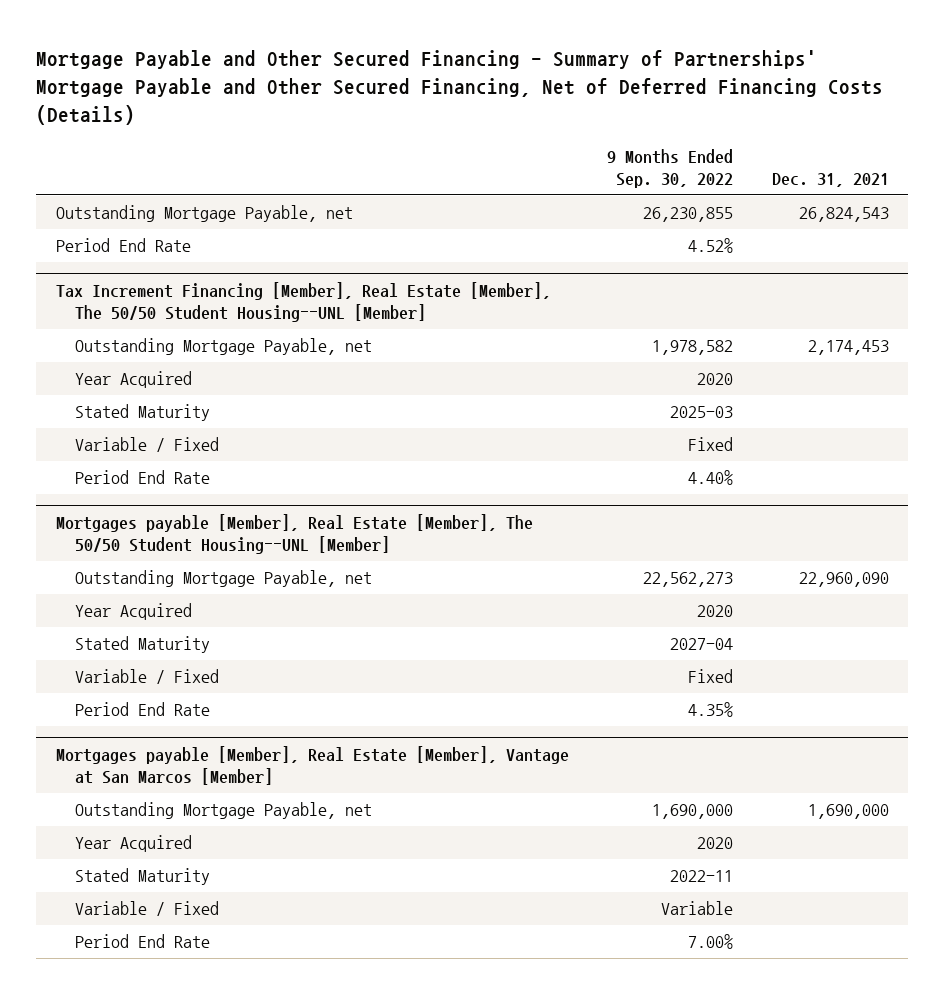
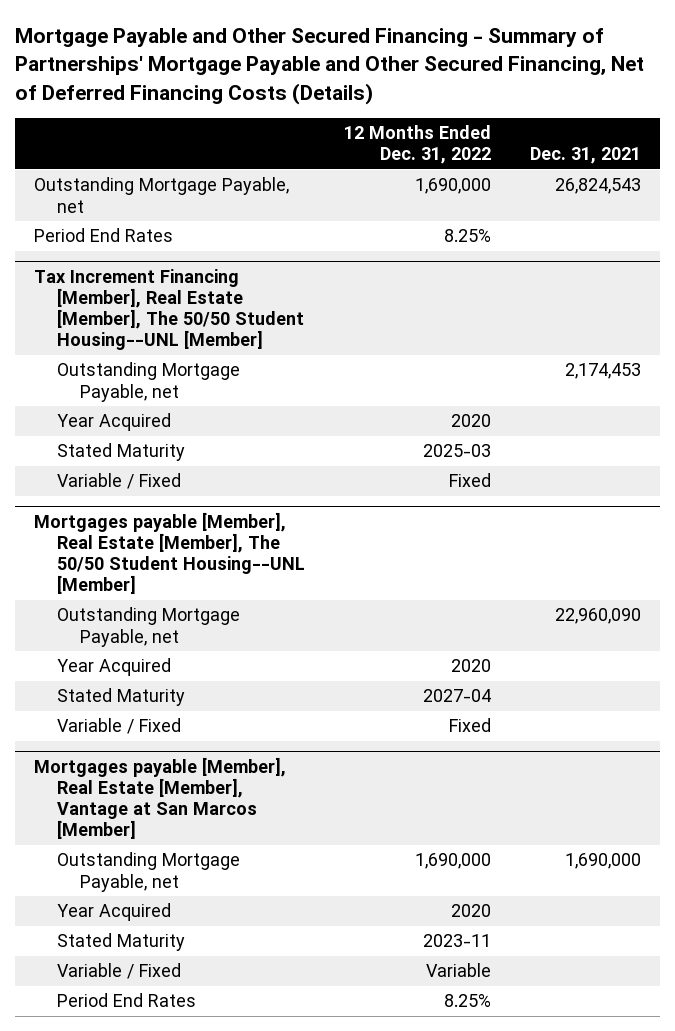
[607,148,734,189] 9 Months Ended Sep. 30, 2022 -> none
none -> [343,125,491,165] 12 Months Ended Dec. 31, 2022
[55,238,191,253] Period End Rate -> [34,228,174,243] Period End Rates
[75,470,211,485] Period End Rate -> none
[75,702,211,717] Period End Rate -> none
[75,934,211,949] Period End Rate -> [57,993,197,1008] Period End Rates

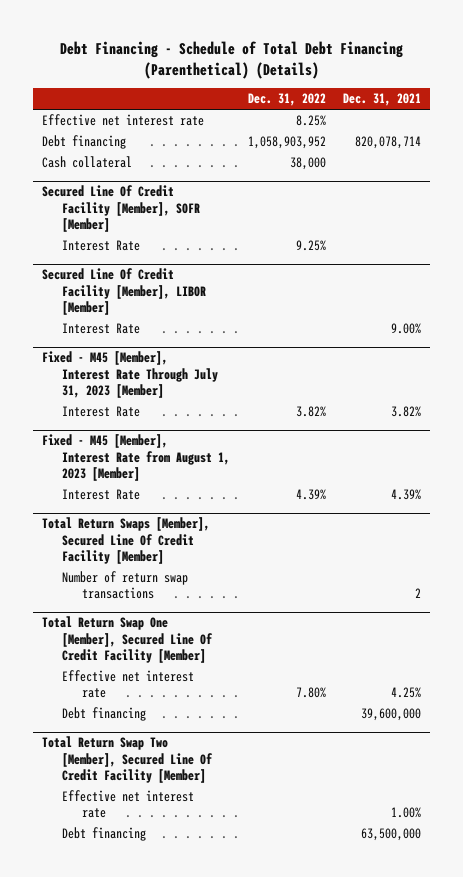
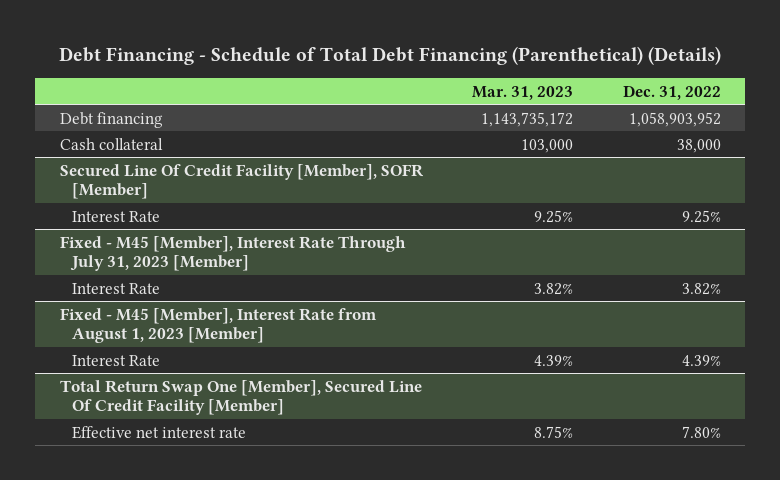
[343,93,422,107] Dec. 31, 2021 -> none
none -> [472,85,574,100] Mar. 31, 2023
[41,114,204,127] Effective net interest rate -> none
[41,268,206,315] Secured Line Of Credit Facility [Member], LIBOR [Member] -> none
[61,323,140,335] Interest Rate -> none
[41,517,210,564] Total Return Swaps [Member], Secured Line Of Credit Facility [Member] -> none
[61,571,188,600] Number of return swap transactions -> none
[61,707,146,722] Debt financing -> none
[41,736,213,783] Total Return Swap Two [Member], Secured Line Of Credit Facility [Member] -> none
[61,790,194,819] Effective net interest rate -> none
[61,827,146,842] Debt financing -> none

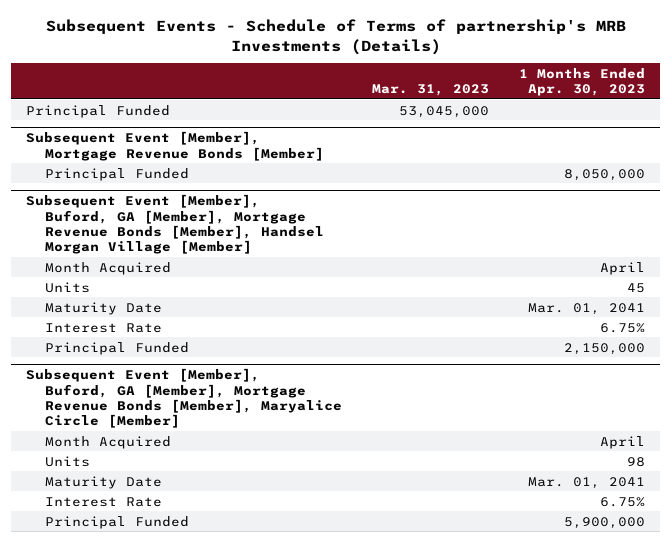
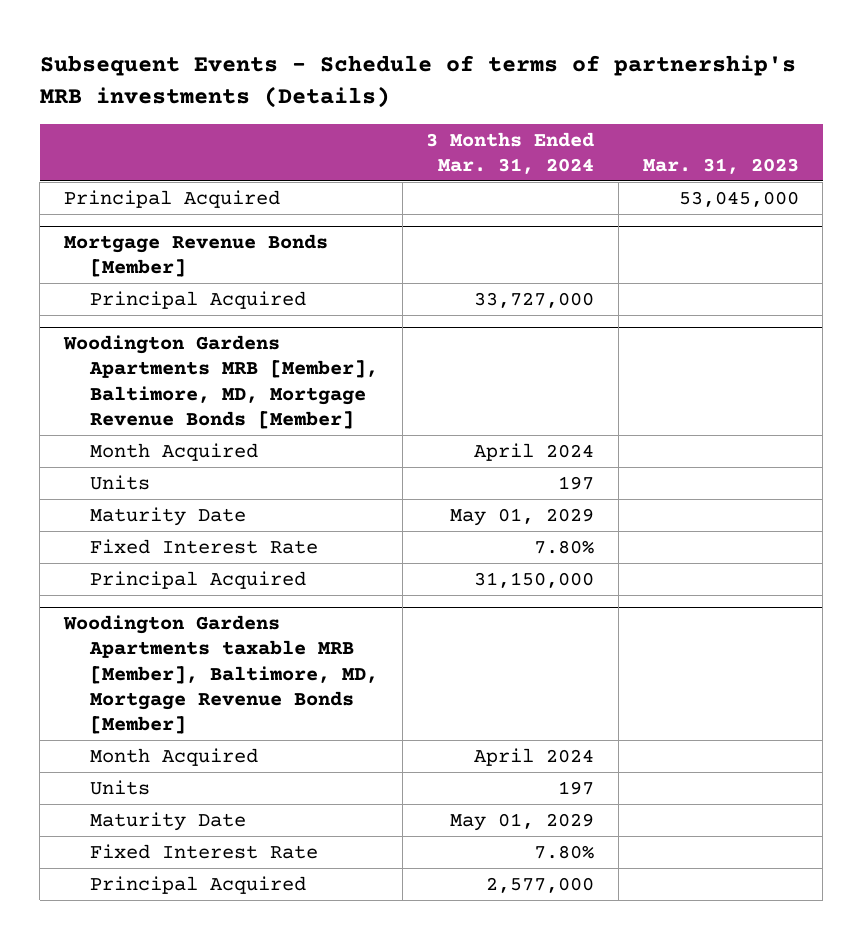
[45,18,626,55] Subsequent Events - Schedule of Terms of partnership's MRB Investments (Details) -> [39,55,796,109] Subsequent Events - Schedule of terms of partnership's MRB investments (Details)
[519,67,646,97] 1 Months Ended Apr. 30, 2023 -> none
none -> [426,131,595,174] 3 Months Ended Mar. 31, 2024
[26,194,325,255] Subsequent Event [Member], Buford, GA [Member], Mortgage Revenue Bonds [Member], Handsel Morgan Village [Member] -> none
[45,261,172,275] Month Acquired -> none
[45,281,91,293] Units -> none
[45,301,163,315] Maturity Date -> none
[45,322,163,333] Interest Rate -> none
[45,341,190,355] Principal Funded -> none
[26,368,343,429] Subsequent Event [Member], Buford, GA [Member], Mortgage Revenue Bonds [Member], Maryalice Circle [Member] -> none
[45,435,172,449] Month Acquired -> none
[45,455,91,467] Units -> none
[45,475,163,489] Maturity Date -> none
[45,496,163,507] Interest Rate -> none
[45,515,190,529] Principal Funded -> none
[26,104,171,118] Principal Funded -> [63,189,280,208] Principal Acquired
[26,131,325,161] Subsequent Event [Member], Mortgage Revenue Bonds [Member] -> [63,234,328,278] Mortgage Revenue Bonds [Member]
[45,167,190,181] Principal Funded -> [90,290,307,309] Principal Acquired
none -> [62,335,379,429] Woodington Gardens Apartments MRB [Member], Baltimore, MD, Mortgage Revenue Bonds [Member]
none -> [90,442,259,461] Month Acquired
none -> [90,474,151,490] Units
none -> [90,506,247,526] Maturity Date
none -> [90,538,319,554] Fixed Interest Rate
none -> [90,570,307,589] Principal Acquired
none -> [62,615,379,734] Woodington Gardens Apartments taxable MRB [Member], Baltimore, MD, Mortgage Revenue Bonds [Member]
none -> [90,747,259,766] Month Acquired
none -> [90,779,151,795] Units
none -> [90,811,247,831] Maturity Date
none -> [90,843,319,859] Fixed Interest Rate
none -> [90,875,307,894] Principal Acquired

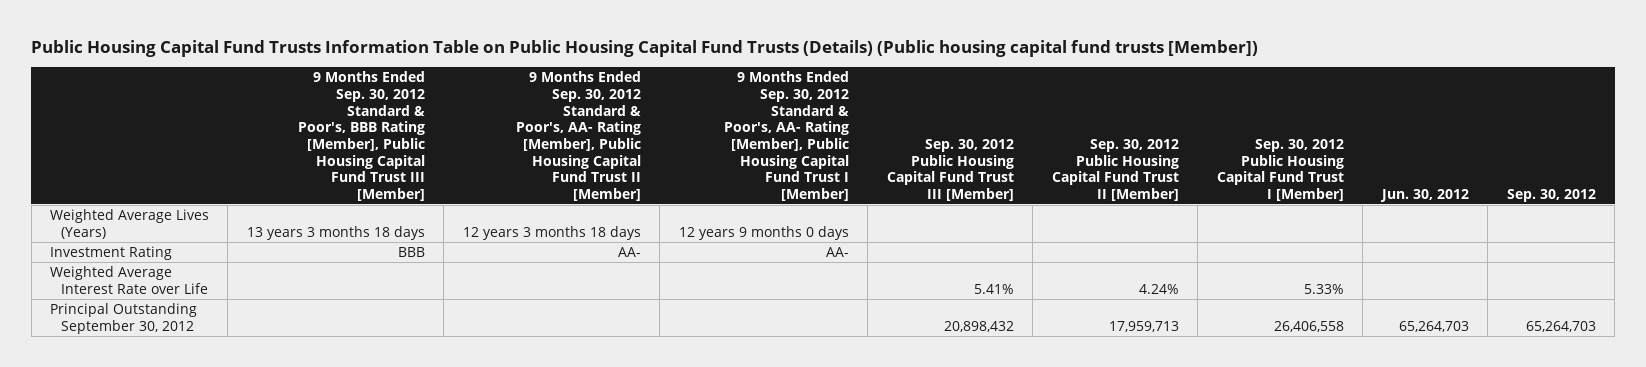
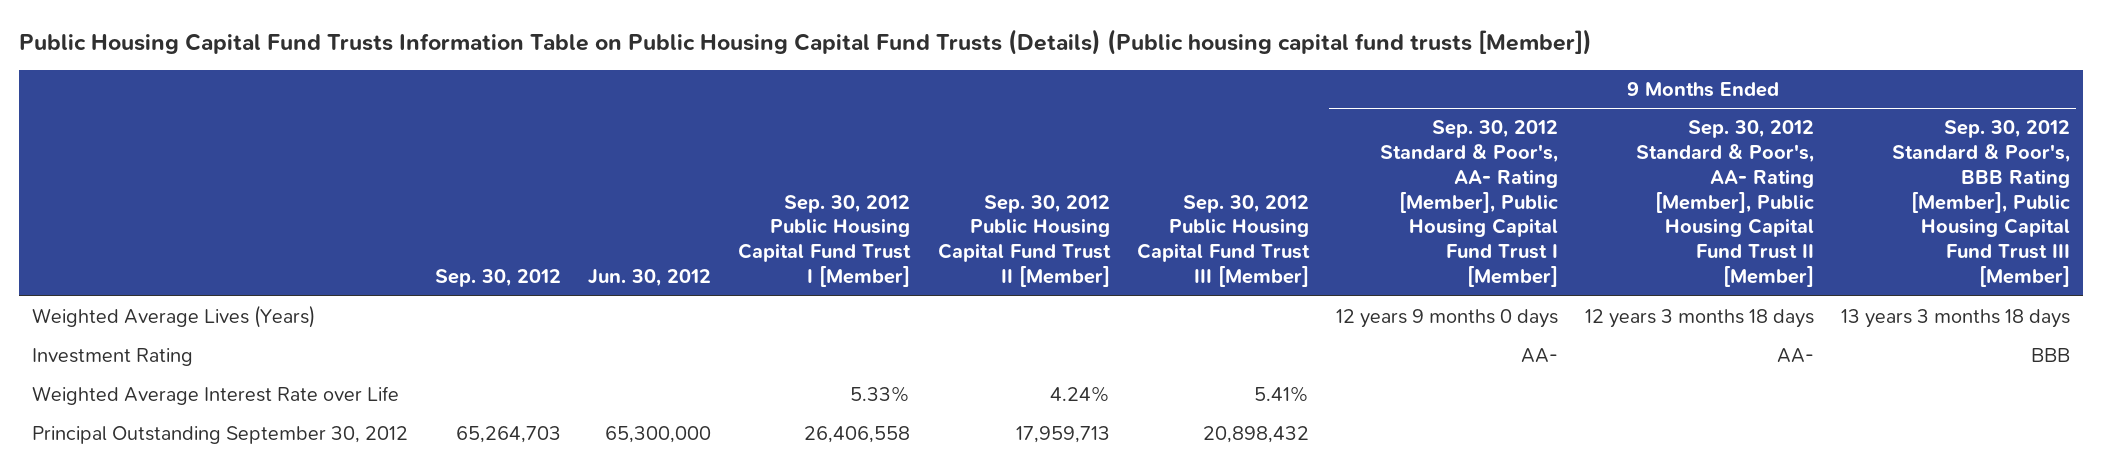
[1398,320,1469,332] 65,264,703 -> [605,426,712,444] 65,300,000

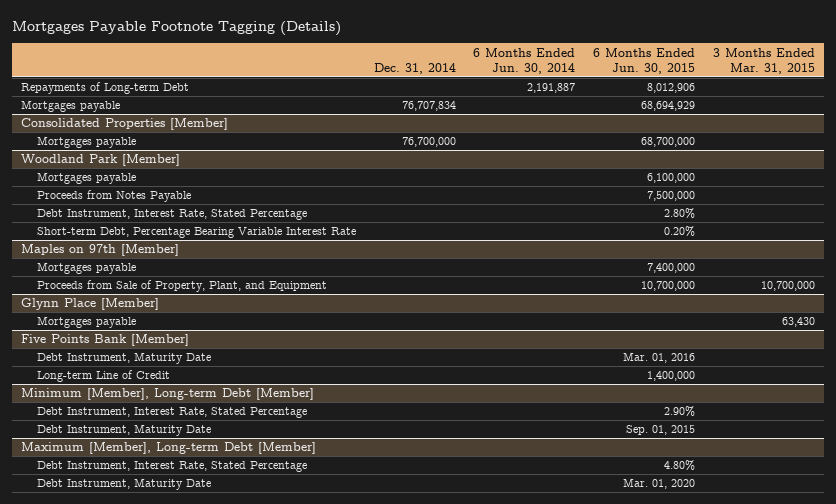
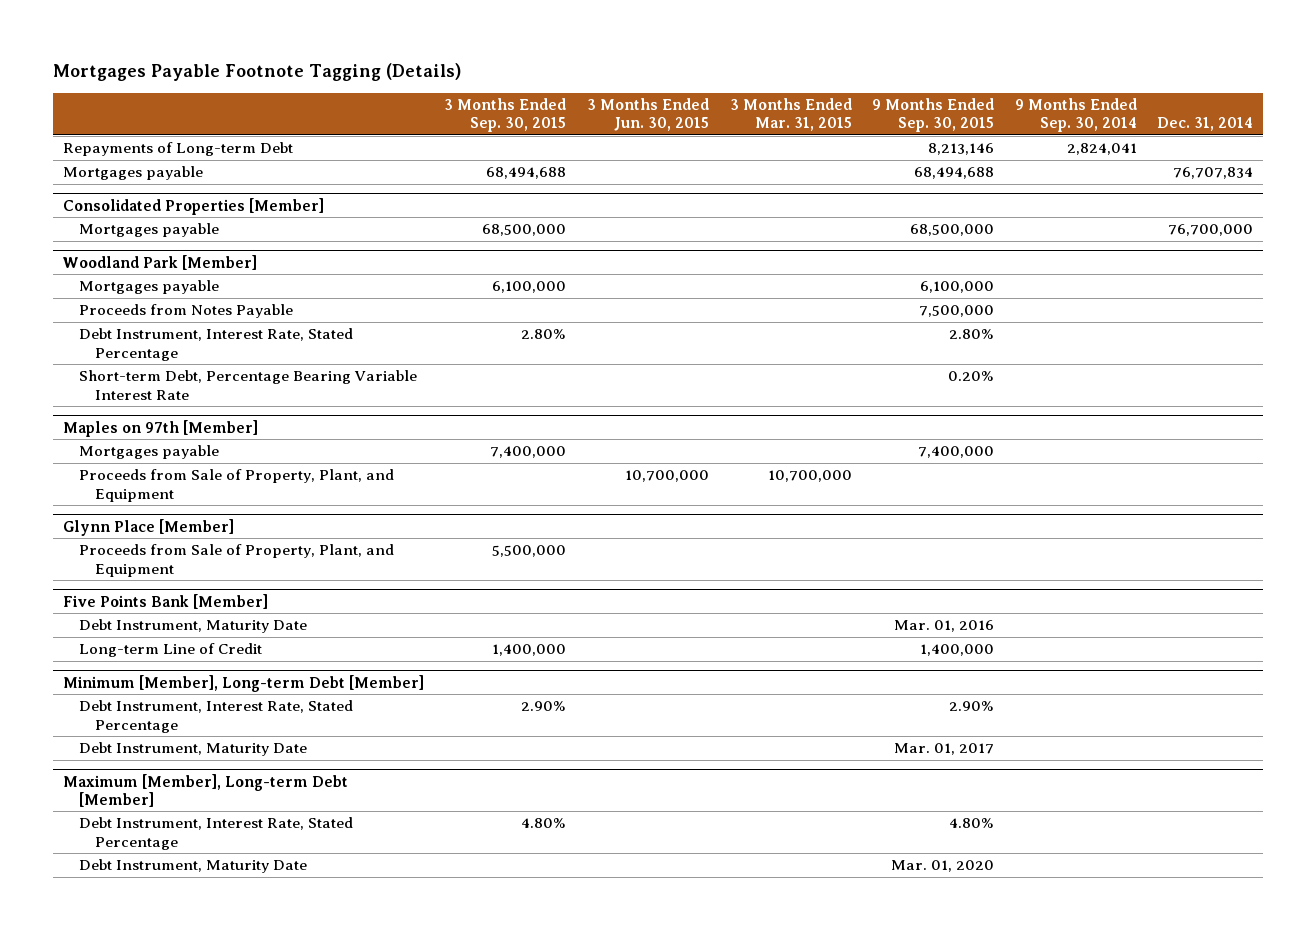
[473,47,576,74] 6 Months Ended Jun. 30, 2014 -> none
[593,47,696,74] 6 Months Ended Jun. 30, 2015 -> none
none -> [444,98,567,133] 3 Months Ended Sep. 30, 2015
none -> [586,98,709,132] 3 Months Ended Jun. 30, 2015
none -> [872,98,995,133] 9 Months Ended Sep. 30, 2015
none -> [1014,98,1137,133] 9 Months Ended Sep. 30, 2014
[37,316,137,329] Mortgages payable -> none
none -> [78,544,394,577] Proceeds from Sale of Property, Plant, and Equipment

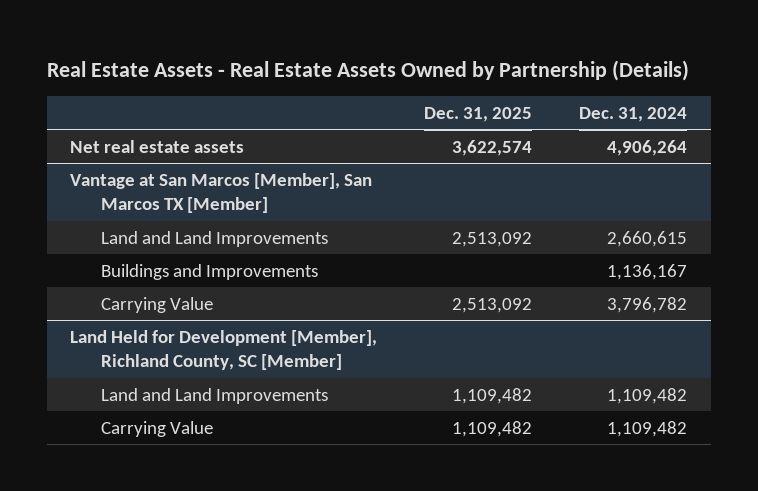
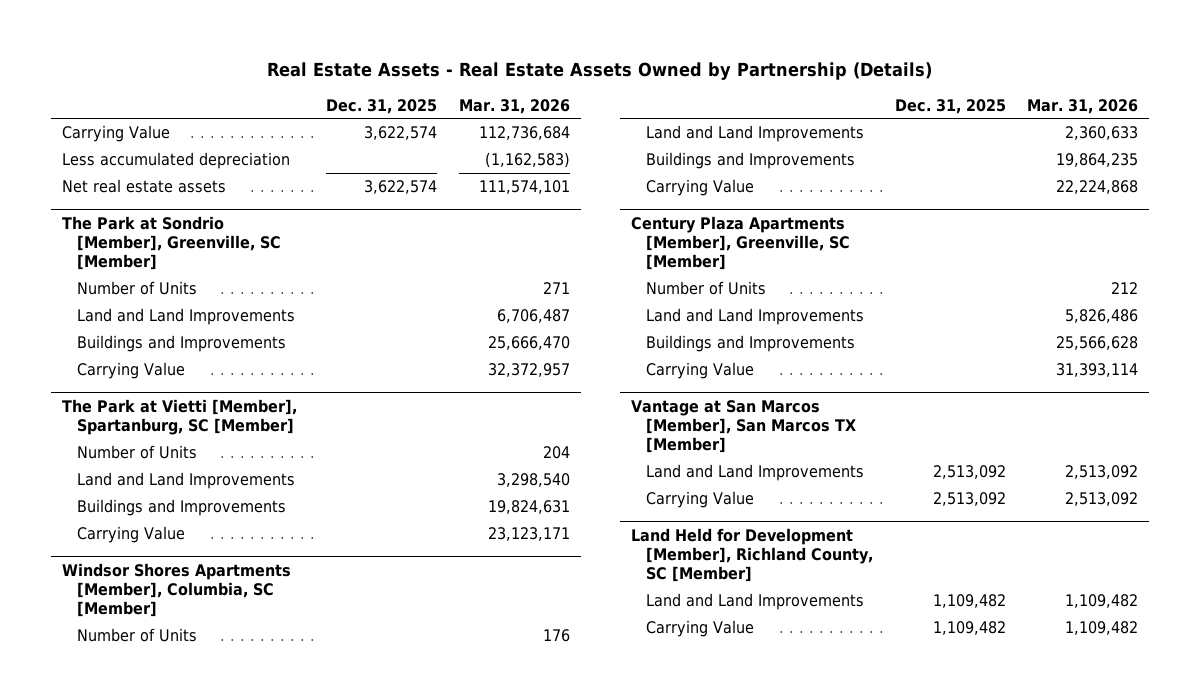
[579,106,688,122] Dec. 31, 2024 -> none
none -> [458,98,570,114] Mar. 31, 2026
none -> [62,125,171,143] Carrying Value
none -> [62,152,291,170] Less accumulated depreciation
none -> [62,215,281,270] The Park at Sondrio [Member], Greenville, SC [Member]
none -> [76,281,197,296] Number of Units
none -> [76,308,295,326] Land and Land Improvements
none -> [76,335,286,353] Buildings and Improvements
none -> [76,362,185,380] Carrying Value
none -> [62,398,298,435] The Park at Vietti [Member], Spartanburg, SC [Member]
none -> [76,445,197,460] Number of Units
none -> [76,472,295,490] Land and Land Improvements
none -> [76,499,286,517] Buildings and Improvements
none -> [76,526,185,544] Carrying Value
none -> [62,562,292,617] Windsor Shores Apartments [Member], Columbia, SC [Member]
none -> [76,628,197,643] Number of Units
none -> [645,125,864,143] Land and Land Improvements
none -> [645,152,855,170] Buildings and Improvements
none -> [645,179,754,197] Carrying Value
none -> [630,215,850,270] Century Plaza Apartments [Member], Greenville, SC [Member]
none -> [645,281,766,296] Number of Units
none -> [645,308,864,326] Land and Land Improvements
none -> [645,335,855,353] Buildings and Improvements
none -> [645,362,754,380] Carrying Value
[100,263,318,280] Buildings and Improvements -> none

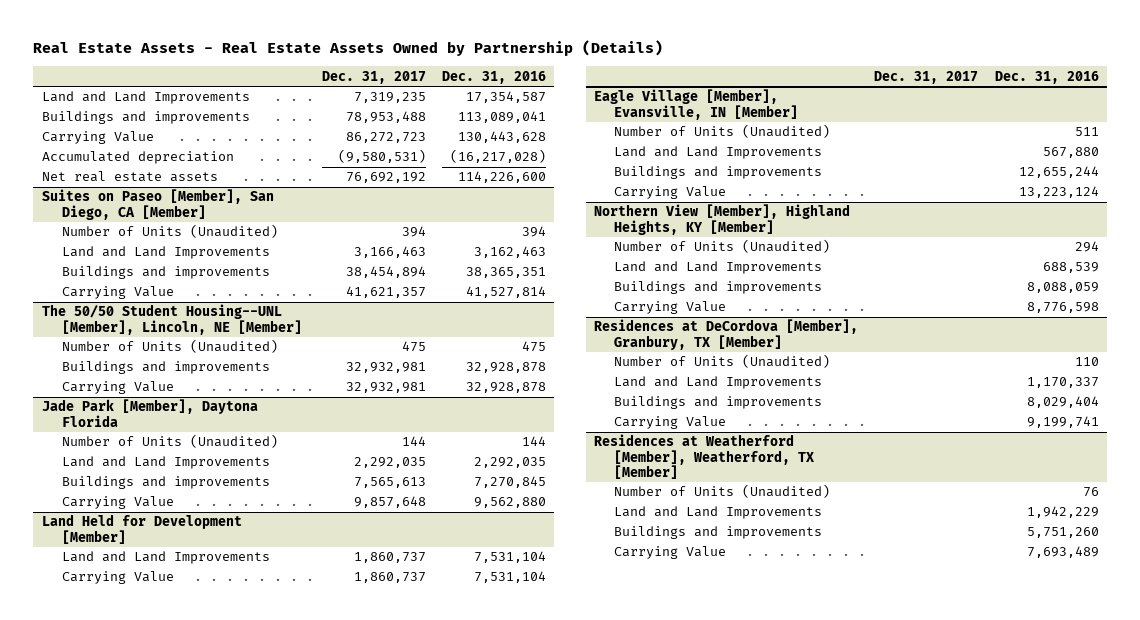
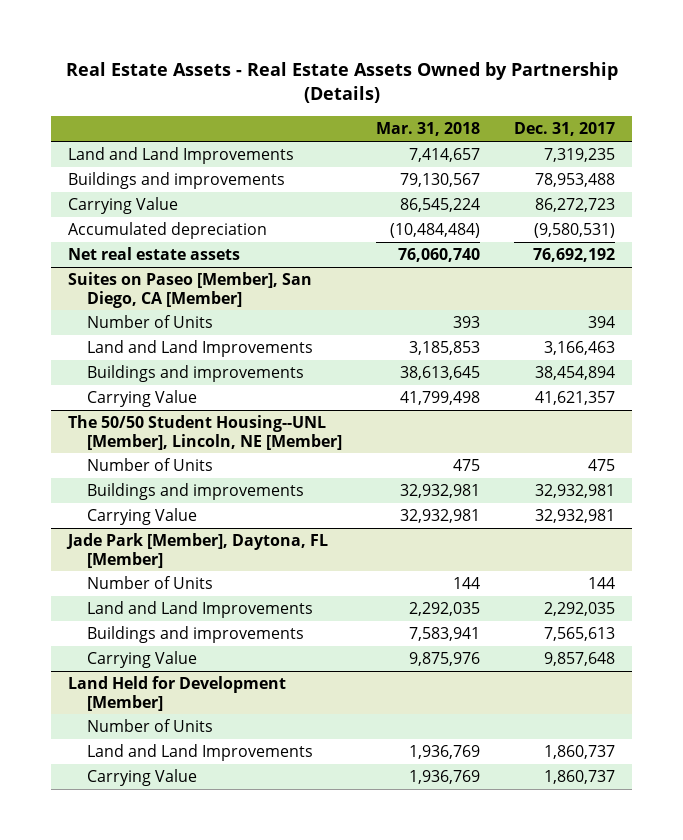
[441,70,546,84] Dec. 31, 2016 -> none
none -> [376,122,481,137] Mar. 31, 2018
[61,224,278,239] Number of Units (Unaudited) -> [87,315,214,329] Number of Units
[61,339,278,354] Number of Units (Unaudited) -> [87,458,214,472] Number of Units
[41,399,258,427] Jade Park [Member], Daytona Florida -> [66,533,329,568] Jade Park [Member], Daytona, FL [Member]
[61,434,278,449] Number of Units (Unaudited) -> [87,576,214,590] Number of Units
none -> [87,719,214,733] Number of Units
[594,89,799,120] Eagle Village [Member], Evansville, IN [Member] -> none
[614,124,831,139] Number of Units (Unaudited) -> none
[614,146,823,160] Land and Land Improvements -> none
[614,166,823,180] Buildings and improvements -> none
[614,186,727,200] Carrying Value -> none
[594,204,851,235] Northern View [Member], Highland Heights, KY [Member] -> none
[614,239,831,254] Number of Units (Unaudited) -> none
[614,261,823,275] Land and Land Improvements -> none
[614,281,823,295] Buildings and improvements -> none
[614,301,727,315] Carrying Value -> none
[594,319,859,350] Residences at DeCordova [Member], Granbury, TX [Member] -> none
[614,354,831,369] Number of Units (Unaudited) -> none
[614,376,823,390] Land and Land Improvements -> none
[614,396,823,410] Buildings and improvements -> none
[614,416,727,430] Carrying Value -> none
[594,434,815,479] Residences at Weatherford [Member], Weatherford, TX [Member] -> none
[614,484,831,499] Number of Units (Unaudited) -> none
[614,506,823,520] Land and Land Improvements -> none
[614,526,823,540] Buildings and improvements -> none
[614,546,727,560] Carrying Value -> none

